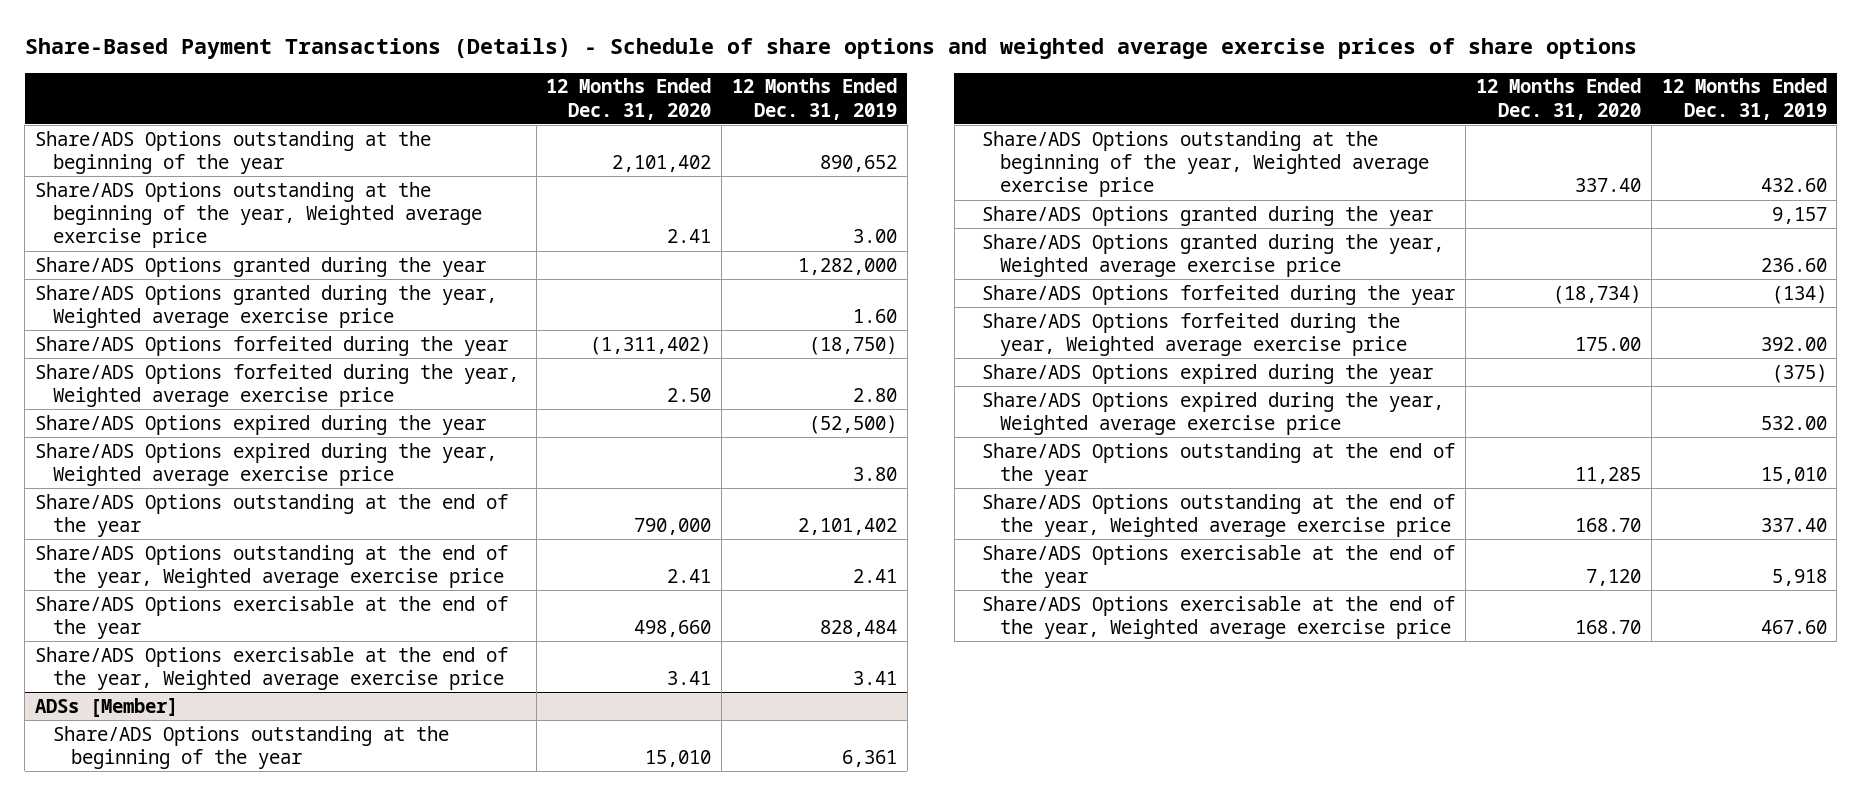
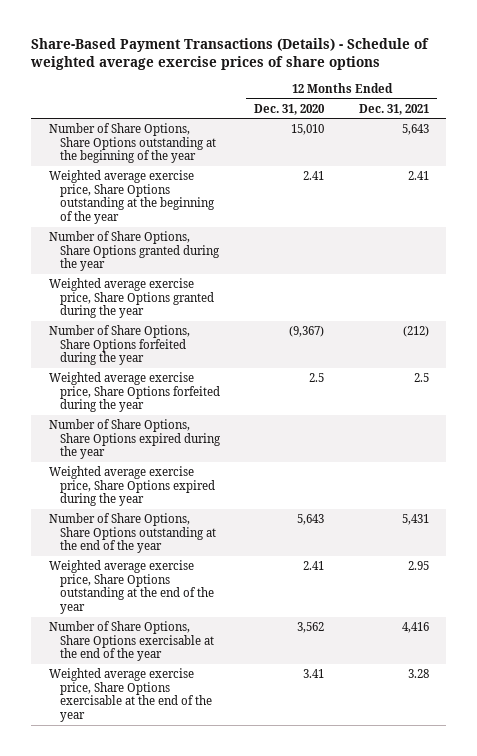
[24,37,1637,59] Share-Based Payment Transactions (Details) - Schedule of share options and weighted average exercise prices of share options -> [30,38,430,71] Share-Based Payment Transactions (Details) - Schedule of weighted average exercise prices of share options
[731,78,897,120] 12 Months Ended Dec. 31, 2019 -> none
none -> [358,103,429,115] Dec. 31, 2021
[34,697,178,717] ADSs [Member] -> none
[52,725,449,770] Share/ADS Options outstanding at the beginning of the year -> none
[982,130,1430,198] Share/ADS Options outstanding at the beginning of the year, Weighted average exercise price -> none
[982,205,1434,226] Share/ADS Options granted during the year -> none
[982,233,1445,278] Share/ADS Options granted during the year, Weighted average exercise price -> none
[982,284,1456,305] Share/ADS Options forfeited during the year -> none
[982,312,1408,357] Share/ADS Options forfeited during the year, Weighted average exercise price -> none
[982,363,1434,384] Share/ADS Options expired during the year -> none
[982,391,1445,436] Share/ADS Options expired during the year, Weighted average exercise price -> none
[982,442,1456,487] Share/ADS Options outstanding at the end of the year -> none
[982,493,1456,538] Share/ADS Options outstanding at the end of the year, Weighted average exercise price -> none
[982,544,1456,589] Share/ADS Options exercisable at the end of the year -> none
[982,595,1456,640] Share/ADS Options exercisable at the end of the year, Weighted average exercise price -> none
[34,130,431,175] Share/ADS Options outstanding at the beginning of the year -> [48,123,216,164] Number of Share Options, Share Options outstanding at the beginning of the year
[612,155,712,173] 2,101,402 -> [291,124,325,136] 15,010
[34,181,482,249] Share/ADS Options outstanding at the beginning of the year, Weighted average exercise price -> [48,170,215,225] Weighted average exercise price, Share Options outstanding at the beginning of the year
[34,256,486,277] Share/ADS Options granted during the year -> [48,231,220,272] Number of Share Options, Share Options granted during the year
[34,284,497,329] Share/ADS Options granted during the year, Weighted average exercise price -> [48,278,214,319] Weighted average exercise price, Share Options granted during the year
[34,335,508,356] Share/ADS Options forfeited during the year -> [48,325,190,366] Number of Share Options, Share Options forfeited during the year
[590,335,712,355] (1,311,402) -> [289,326,325,338] (9,367)
[34,363,519,408] Share/ADS Options forfeited during the year, Weighted average exercise price -> [48,372,220,413] Weighted average exercise price, Share Options forfeited during the year
[667,388,712,403] 2.50 -> [309,373,325,383] 2.5
[34,414,486,435] Share/ADS Options expired during the year -> [48,419,221,460] Number of Share Options, Share Options expired during the year
[34,442,497,487] Share/ADS Options expired during the year, Weighted average exercise price -> [48,466,215,507] Weighted average exercise price, Share Options expired during the year
[34,493,508,538] Share/ADS Options outstanding at the end of the year -> [48,513,216,554] Number of Share Options, Share Options outstanding at the end of the year
[634,518,712,536] 790,000 -> [297,514,325,526] 5,643
[34,544,508,589] Share/ADS Options outstanding at the end of the year, Weighted average exercise price -> [48,560,214,615] Weighted average exercise price, Share Options outstanding at the end of the year
[34,595,508,640] Share/ADS Options exercisable at the end of the year -> [48,621,214,662] Number of Share Options, Share Options exercisable at the end of the year
[634,620,712,638] 498,660 -> [297,622,325,634] 3,562
[34,646,508,691] Share/ADS Options exercisable at the end of the year, Weighted average exercise price -> [48,668,212,723] Weighted average exercise price, Share Options exercisable at the end of the year

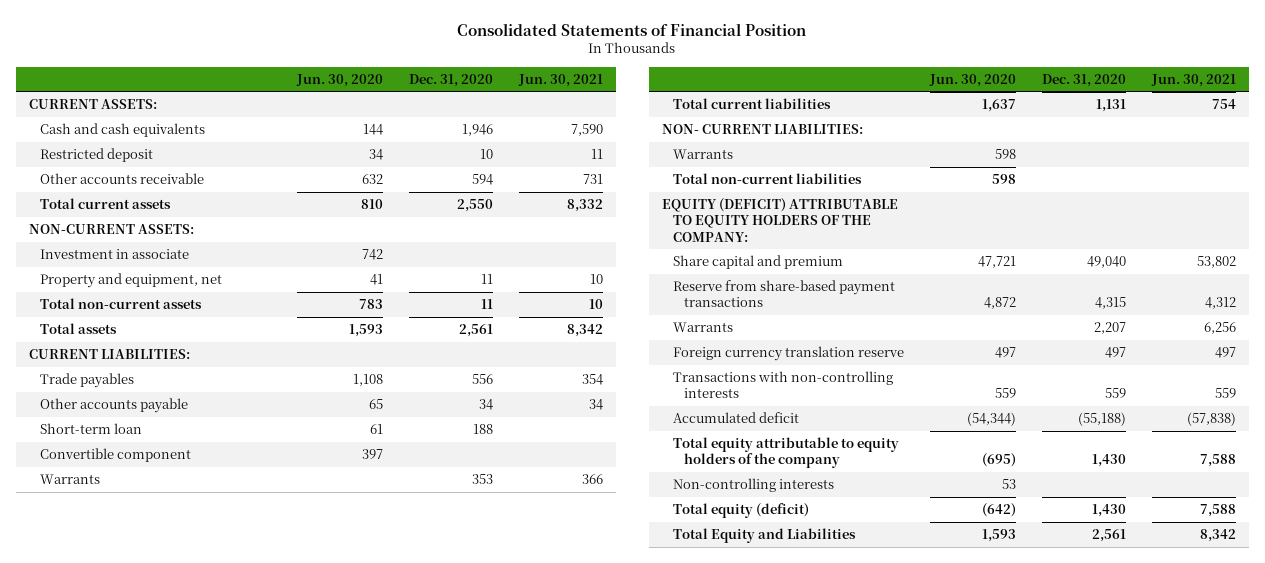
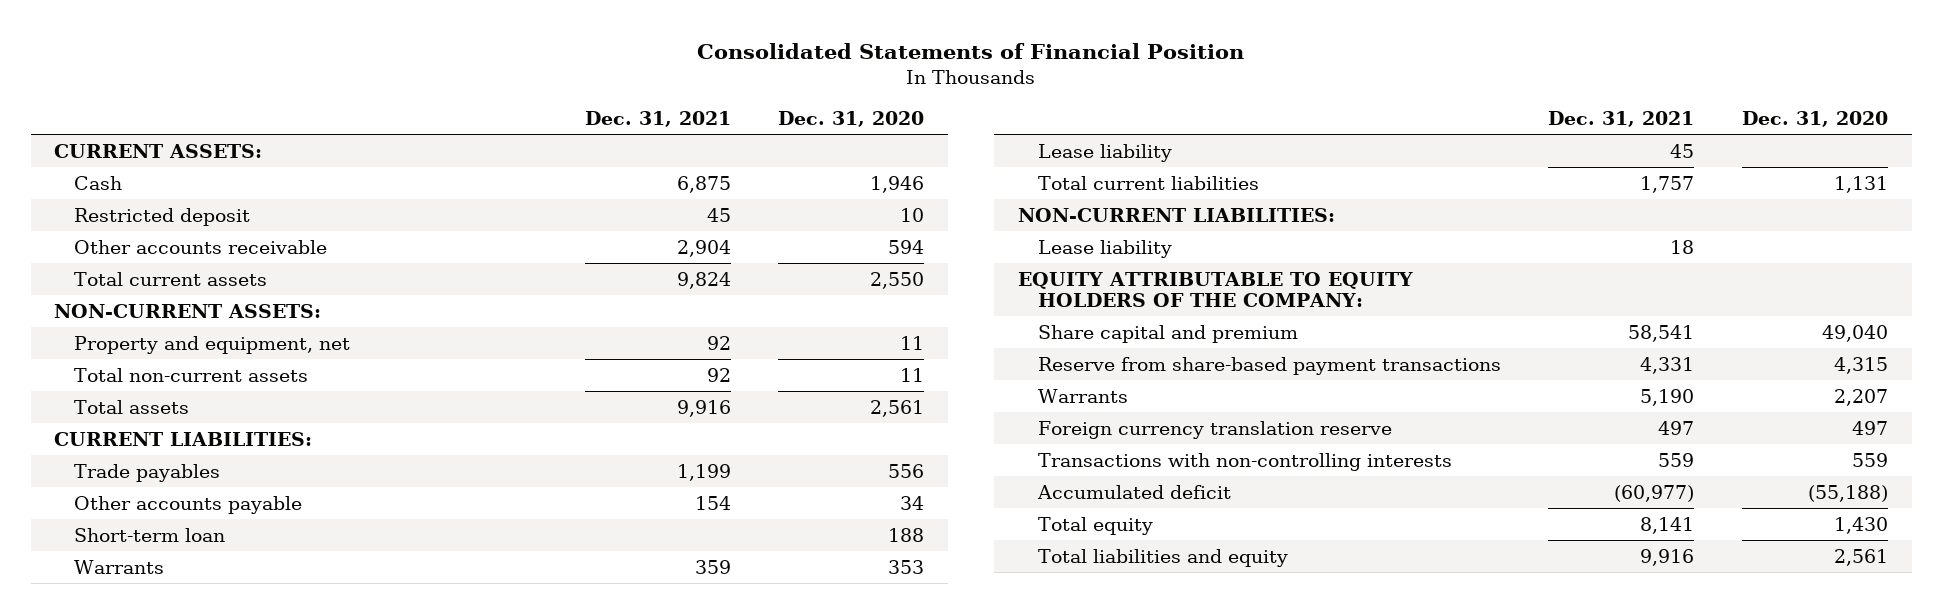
[295,73,383,87] Jun. 30, 2020 -> none
[518,73,604,87] Jun. 30, 2021 -> none
none -> [584,111,731,128] Dec. 31, 2021
[39,123,205,138] Cash and cash equivalents -> [74,175,123,190] Cash
[39,249,189,260] Investment in associate -> none
[39,448,191,463] Convertible component -> none
none -> [1038,143,1173,162] Lease liability
[673,149,734,160] Warrants -> none
[673,173,863,185] Total non-current liabilities -> none
[661,124,863,135] NON- CURRENT LIABILITIES: -> [1017,207,1335,222] NON-CURRENT LIABILITIES:
none -> [1038,239,1173,258] Lease liability
[661,198,898,242] EQUITY (DEFICIT) ATTRIBUTABLE TO EQUITY HOLDERS OF THE COMPANY: -> [1017,271,1413,308] EQUITY ATTRIBUTABLE TO EQUITY HOLDERS OF THE COMPANY:
[673,437,900,469] Total equity attributable to equity holders of the company -> none
[673,478,835,493] Non-controlling interests -> none
[673,503,810,519] Total equity (deficit) -> [1038,516,1154,535] Total equity
[673,528,857,544] Total Equity and Liabilities -> [1038,548,1289,567] Total liabilities and equity

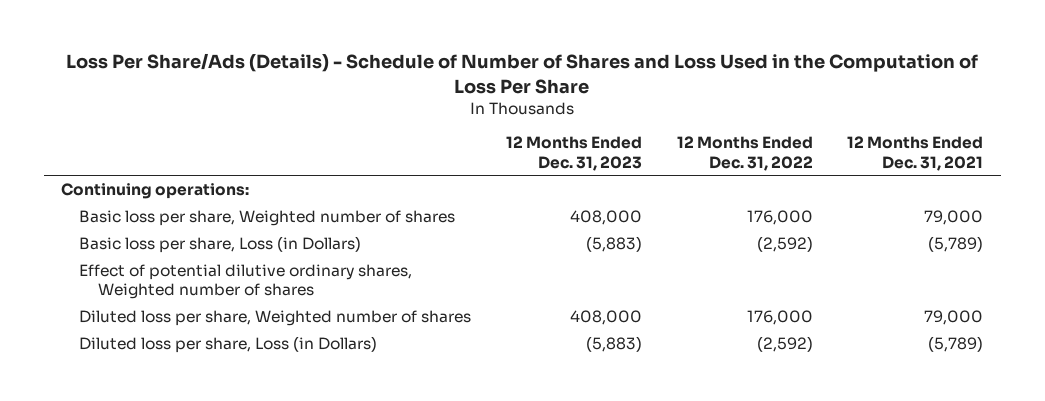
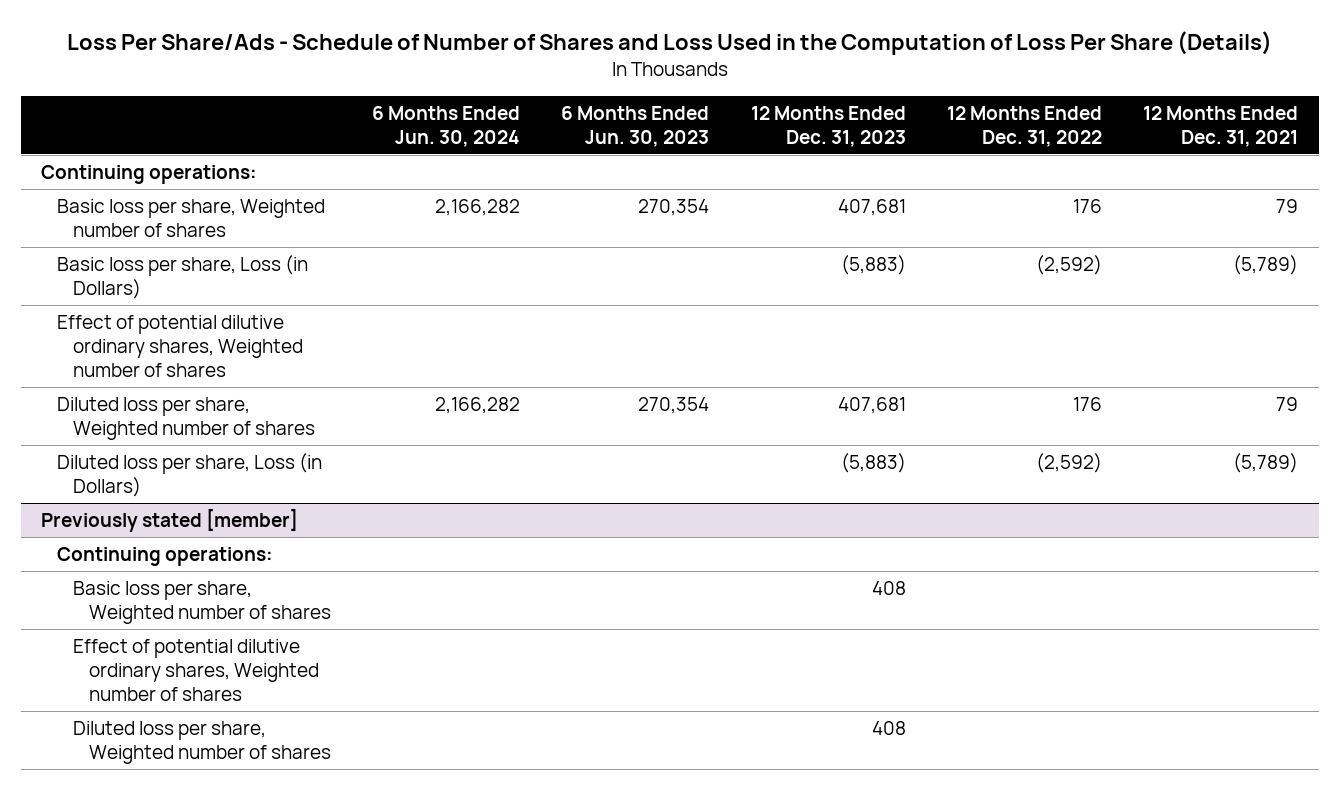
[66,53,979,94] Loss Per Share/Ads (Details) - Schedule of Number of Shares and Loss Used in the Computation of Loss Per Share -> [66,31,1272,56] Loss Per Share/Ads - Schedule of Number of Shares and Loss Used in the Computation of Loss Per Share (Details)
none -> [372,105,521,147] 6 Months Ended Jun. 30, 2024
none -> [561,105,710,147] 6 Months Ended Jun. 30, 2023
[570,210,643,226] 408,000 -> [837,198,906,216] 407,681
[746,210,813,226] 176,000 -> [1073,198,1103,213] 176
[924,210,984,226] 79,000 -> [1276,198,1299,213] 79
[570,310,643,326] 408,000 -> [837,396,906,414] 407,681
[746,310,813,326] 176,000 -> [1073,396,1103,411] 176
[924,310,984,326] 79,000 -> [1276,396,1299,411] 79
none -> [41,508,299,532] Previously stated [member]
none -> [57,546,274,566] Continuing operations:
none -> [72,580,331,625] Basic loss per share, Weighted number of shares
none -> [72,638,319,702] Effect of potential dilutive ordinary shares, Weighted number of shares
none -> [72,720,331,765] Diluted loss per share, Weighted number of shares

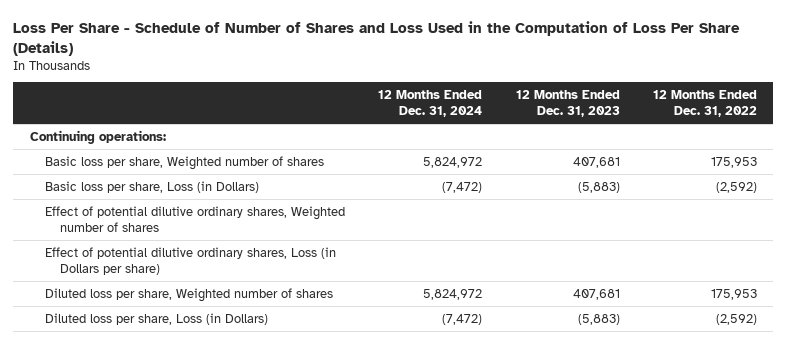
[66,31,1272,56] Loss Per Share/Ads - Schedule of Number of Shares and Loss Used in the Computation of Loss Per Share (Details) -> [13,20,741,56] Loss Per Share - Schedule of Number of Shares and Loss Used in the Computation of Loss Per Share (Details)
[372,105,521,147] 6 Months Ended Jun. 30, 2024 -> none
[561,105,710,147] 6 Months Ended Jun. 30, 2023 -> none
[1143,105,1299,147] 12 Months Ended Dec. 31, 2021 -> none
none -> [378,90,483,118] 12 Months Ended Dec. 31, 2024
[1073,198,1103,213] 176 -> [710,156,757,168] 175,953
none -> [45,246,337,275] Effect of potential dilutive ordinary shares, Loss (in Dollars per share)
[1073,396,1103,411] 176 -> [710,288,757,300] 175,953
[41,508,299,532] Previously stated [member] -> none
[57,546,274,566] Continuing operations: -> none
[72,580,331,625] Basic loss per share, Weighted number of shares -> none
[72,638,319,702] Effect of potential dilutive ordinary shares, Weighted number of shares -> none
[72,720,331,765] Diluted loss per share, Weighted number of shares -> none

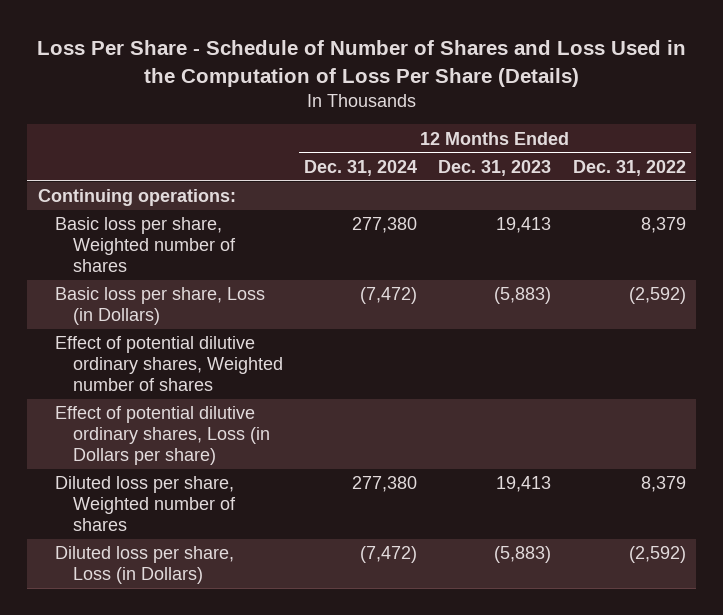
[423,156,483,168] 5,824,972 -> [351,217,417,234] 277,380
[572,156,620,168] 407,681 -> [496,217,552,234] 19,413
[710,156,757,168] 175,953 -> [640,217,686,234] 8,379
[423,288,483,300] 5,824,972 -> [351,476,417,493] 277,380
[572,288,620,300] 407,681 -> [496,476,552,493] 19,413
[710,288,757,300] 175,953 -> [640,476,686,493] 8,379

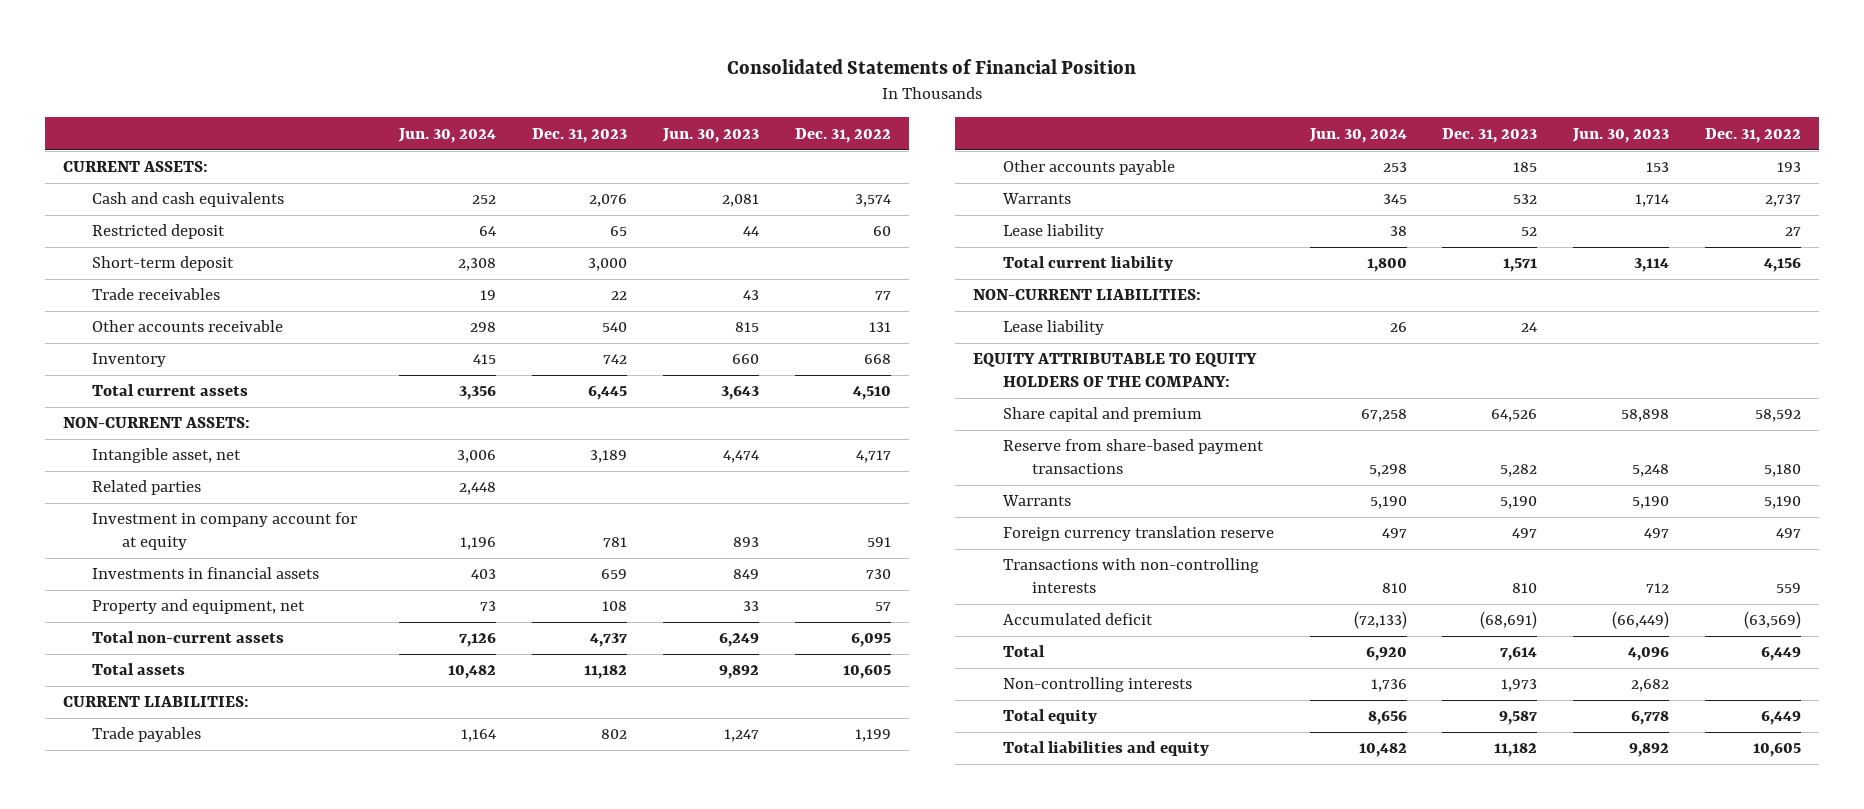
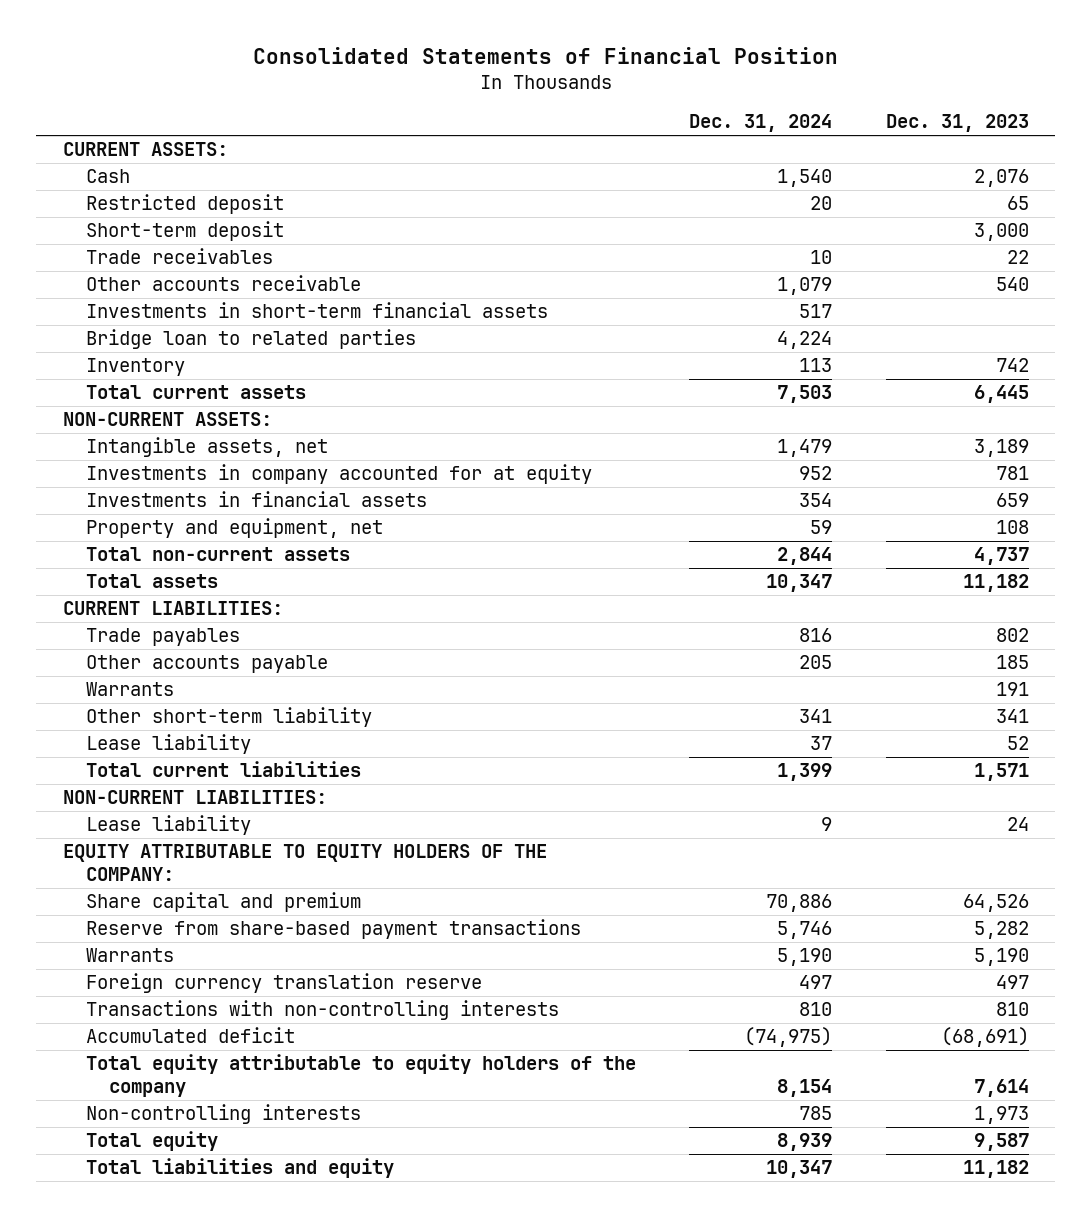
[398,127,497,143] Jun. 30, 2024 -> none
[661,127,759,143] Jun. 30, 2023 -> none
[794,127,891,143] Dec. 31, 2022 -> none
none -> [689,114,833,133] Dec. 31, 2024
[92,192,285,208] Cash and cash equivalents -> [86,169,131,184] Cash
none -> [86,302,549,319] Investments in short-term financial assets
none -> [86,329,417,350] Bridge loan to related parties
[92,480,202,496] Related parties -> none
[92,448,242,464] Intangible asset, net -> [86,437,329,458] Intangible assets, net
[92,512,358,550] Investment in company account for at equity -> [86,464,593,485] Investments in company accounted for at equity
[1513,194,1538,205] 532 -> [995,682,1029,697] 191
none -> [86,707,373,728] Other short-term liability
[1002,256,1173,272] Total current liability -> [86,761,362,778] Total current liabilities
[1002,645,1045,658] Total -> [86,1054,637,1098] Total equity attributable to equity holders of the company

